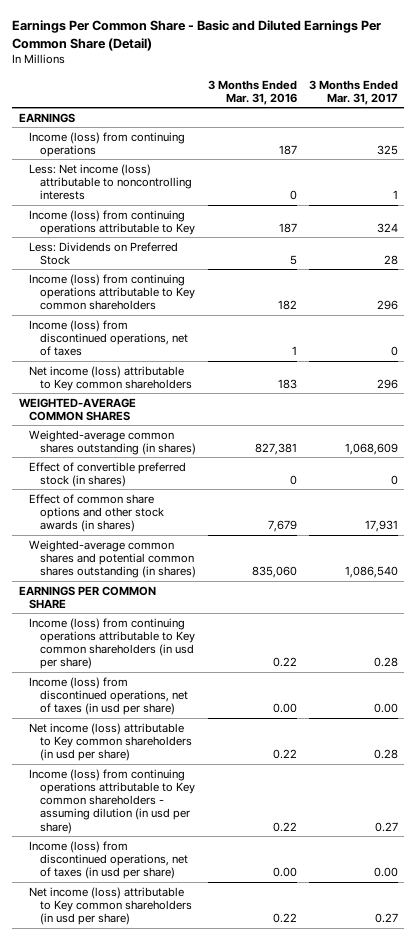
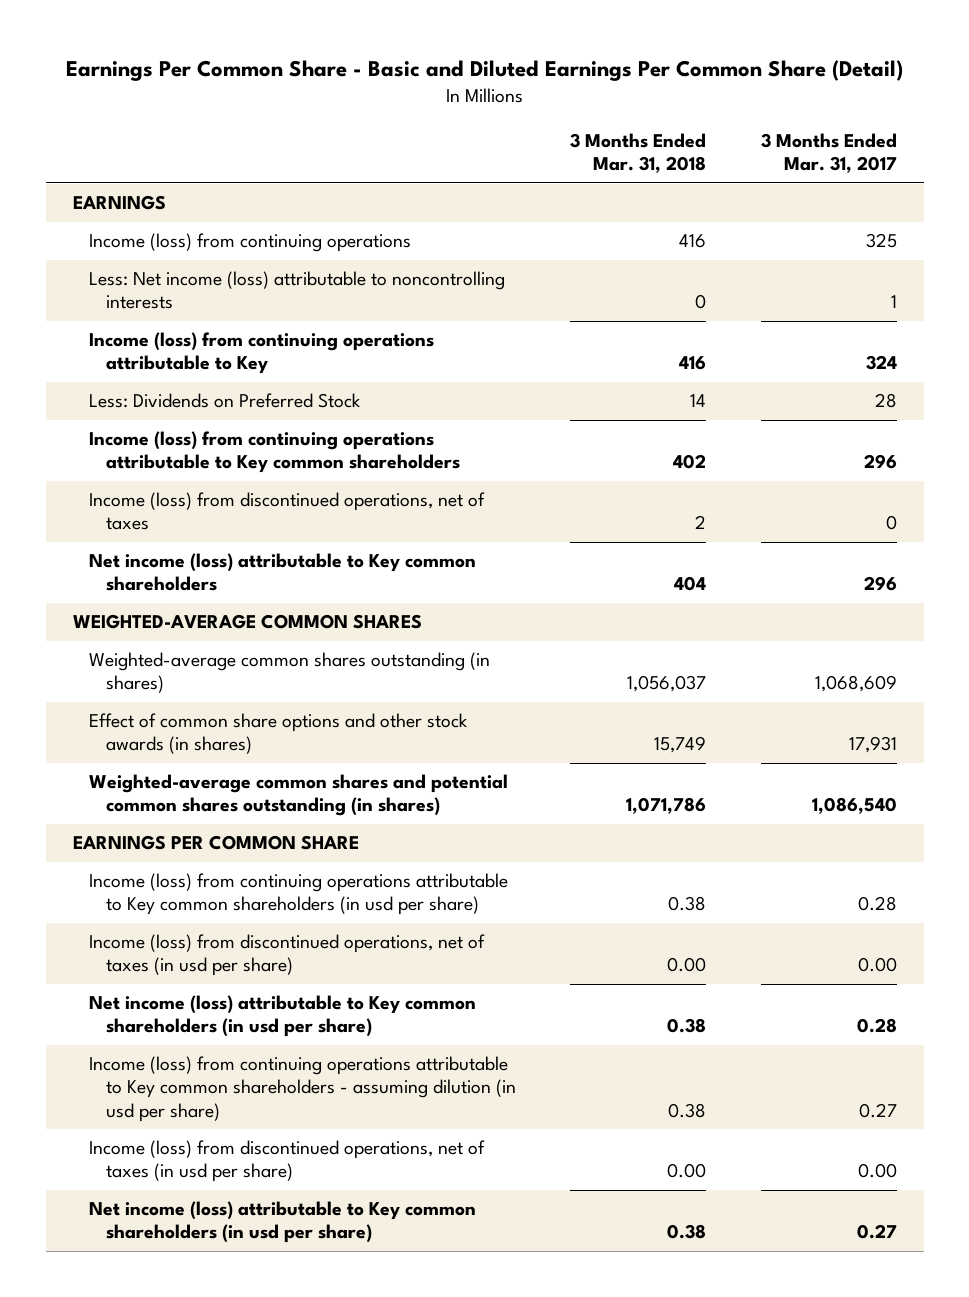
[208,79,298,105] 3 Months Ended Mar. 31, 2016 -> none
none -> [570,133,707,174] 3 Months Ended Mar. 31, 2018
[29,461,187,487] Effect of convertible preferred stock (in shares) -> none

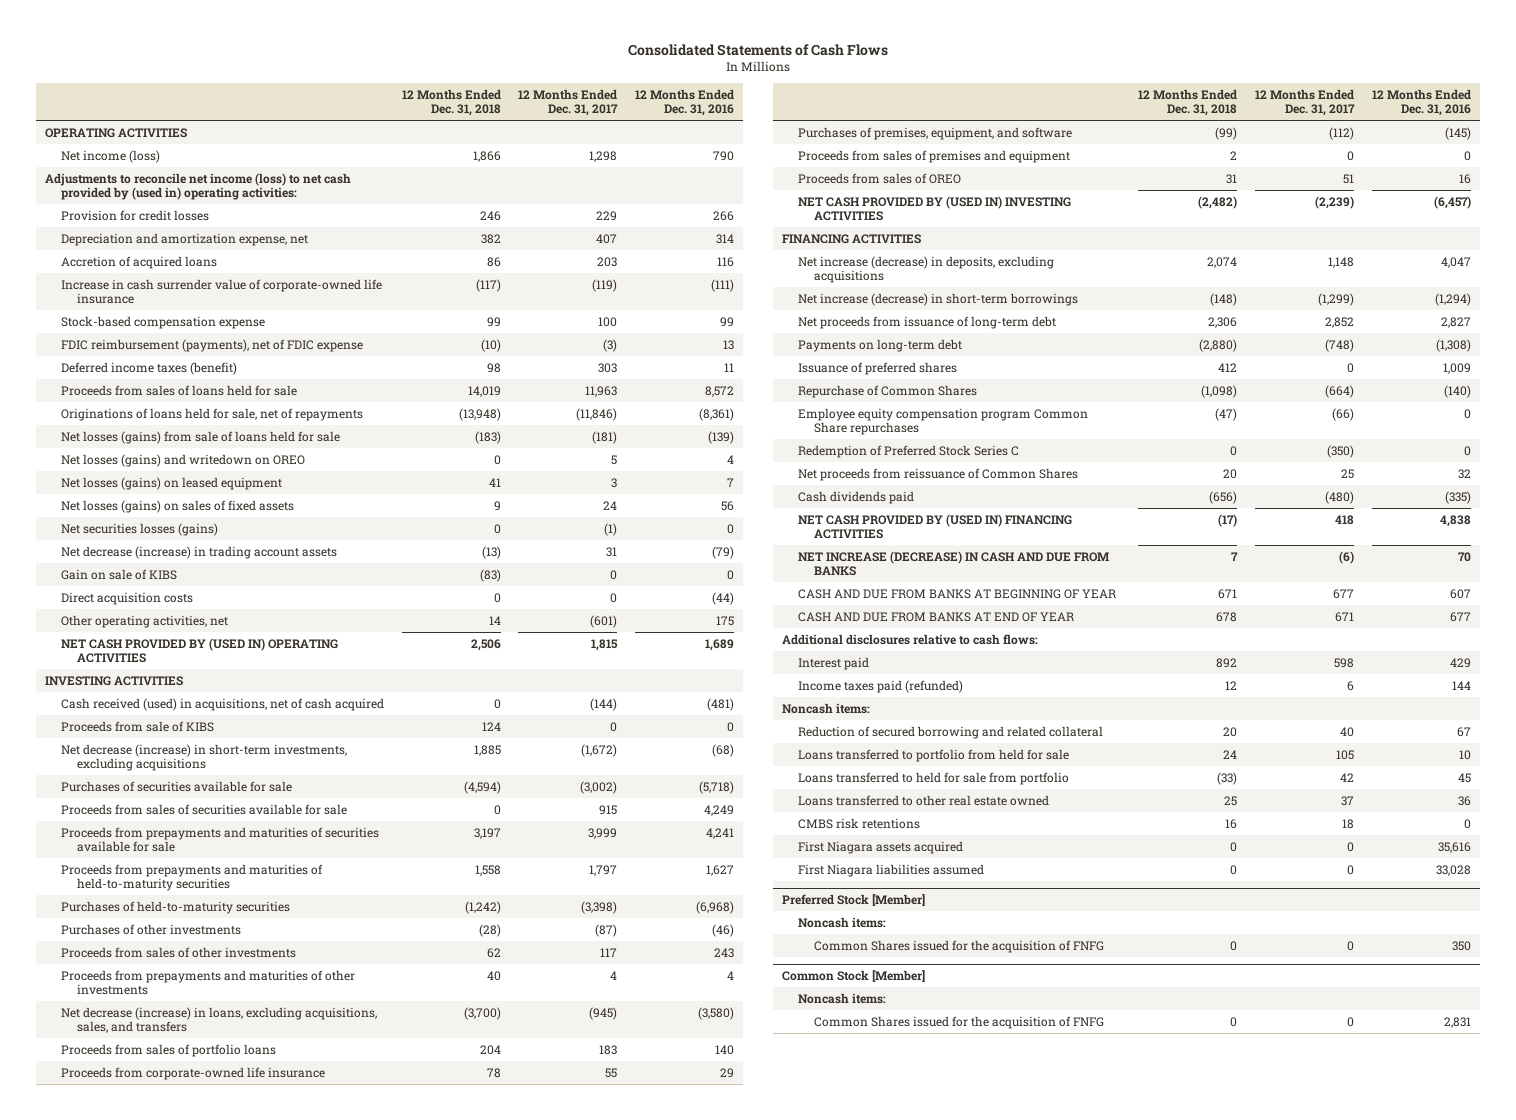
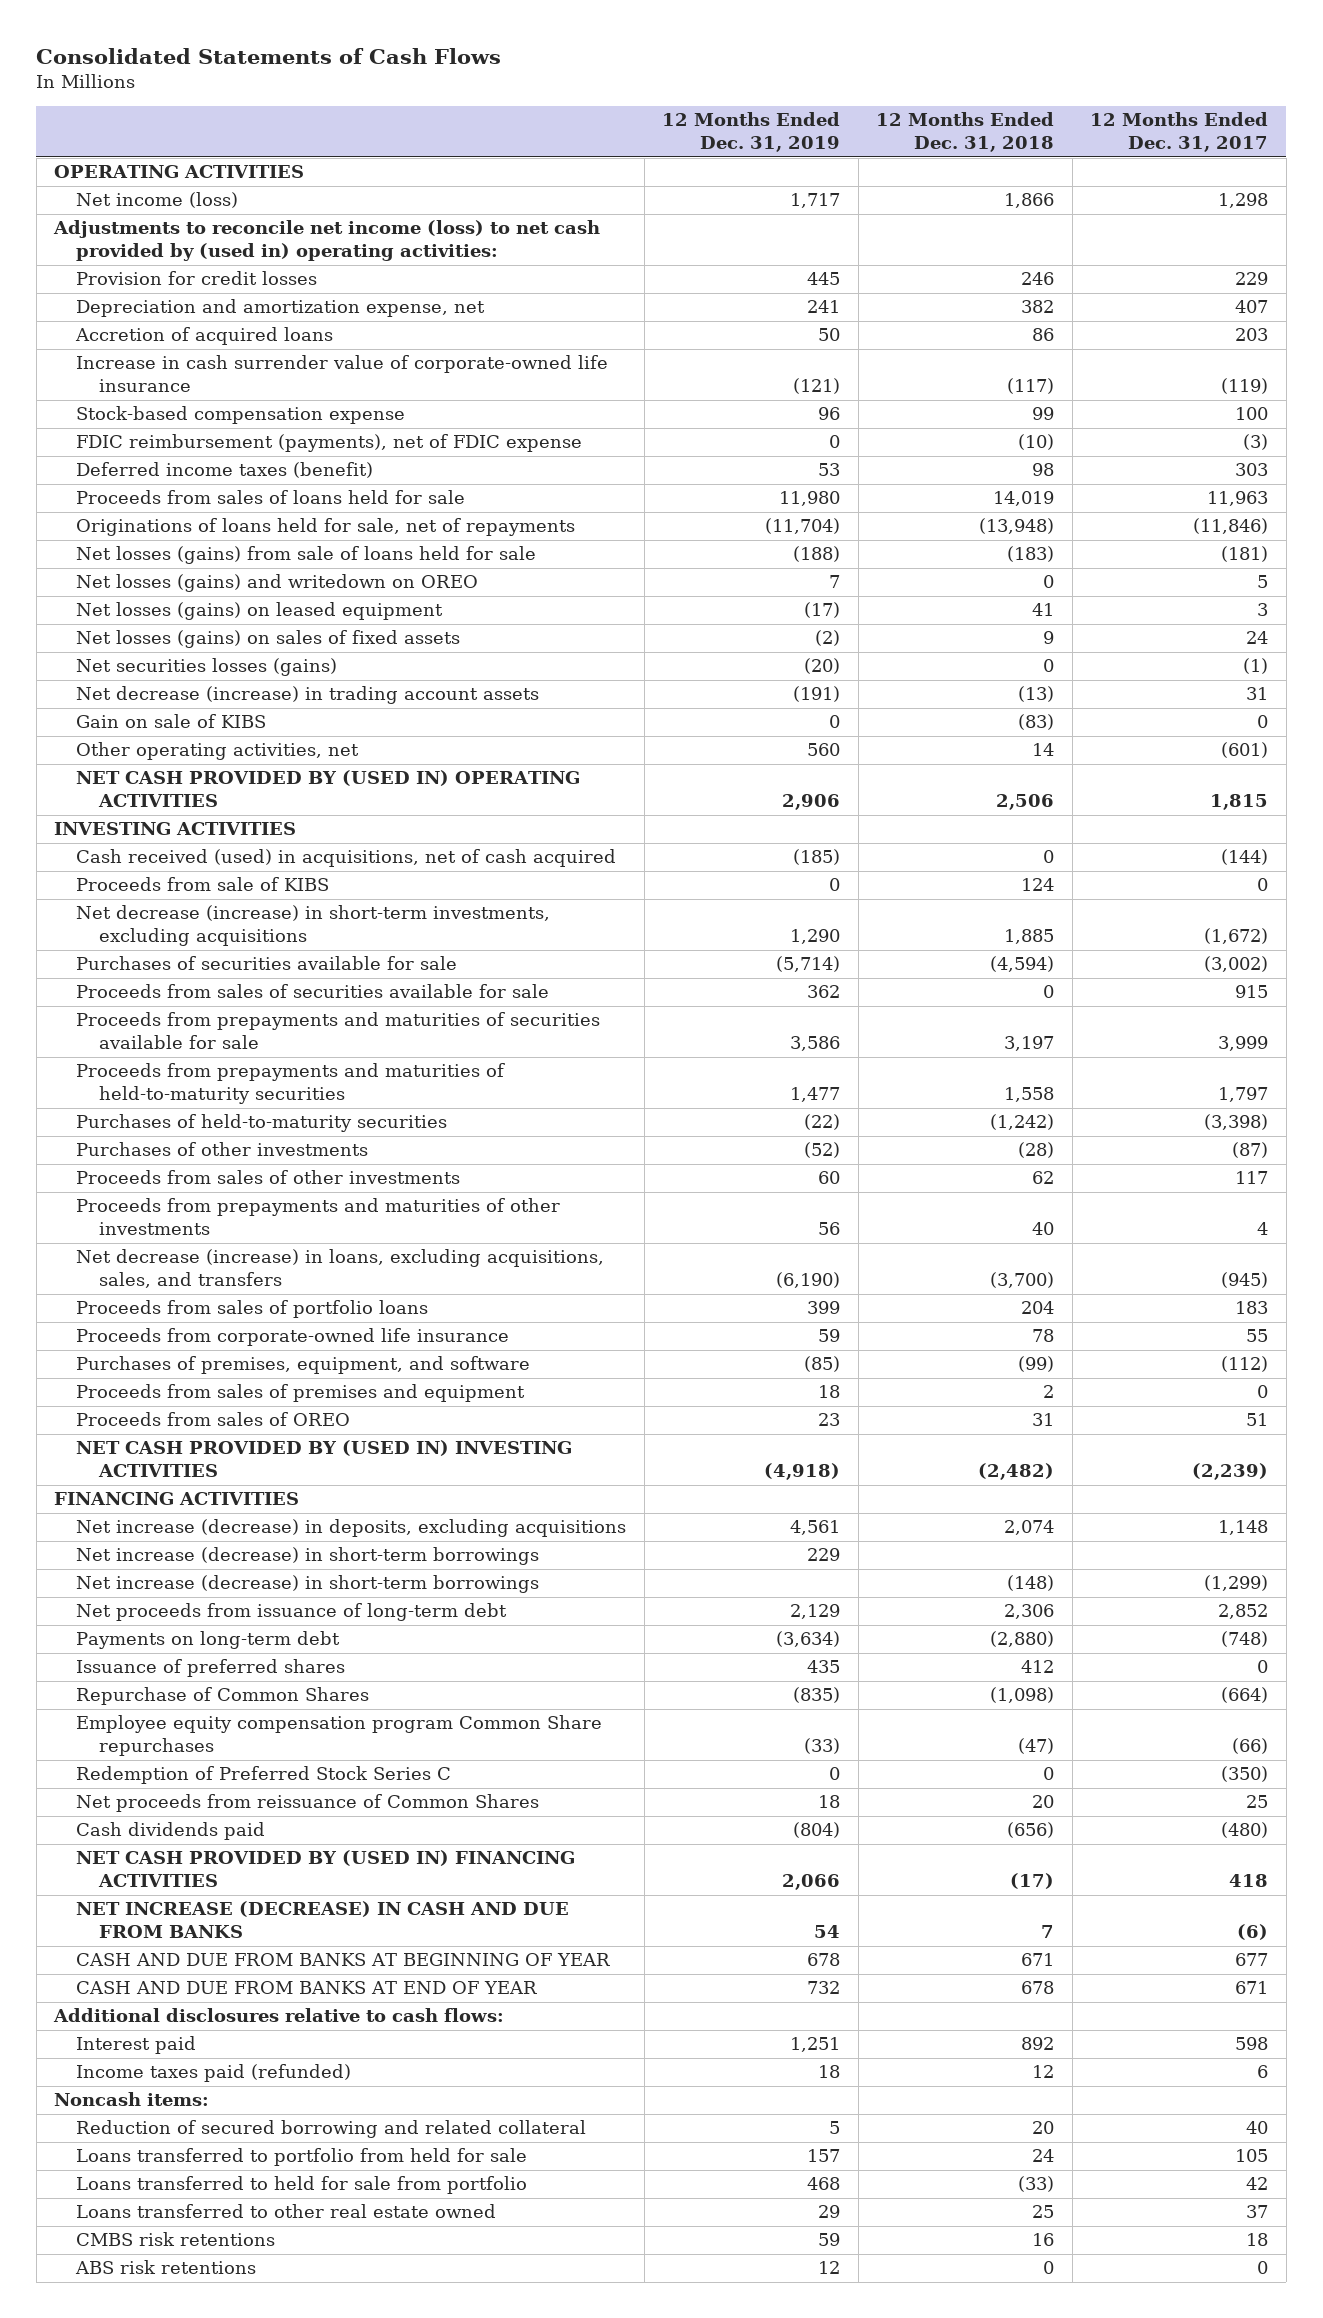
[634,89,734,117] 12 Months Ended Dec. 31, 2016 -> none
none -> [662,112,841,153] 12 Months Ended Dec. 31, 2019
[60,591,193,605] Direct acquisition costs -> none
none -> [76,1547,540,1566] Net increase (decrease) in short-term borrowings
[797,840,963,854] First Niagara assets acquired -> none
[797,863,984,877] First Niagara liabilities assumed -> none
[781,893,925,906] Preferred Stock [Member] -> none
[797,916,886,928] Noncash items: -> none
[813,939,1104,953] Common Shares issued for the acquisition of FNFG -> none
[781,969,925,982] Common Stock [Member] -> none
[797,992,886,1004] Noncash items: -> none
[813,1015,1104,1029] Common Shares issued for the acquisition of FNFG -> none
none -> [75,2260,257,2275] ABS risk retentions

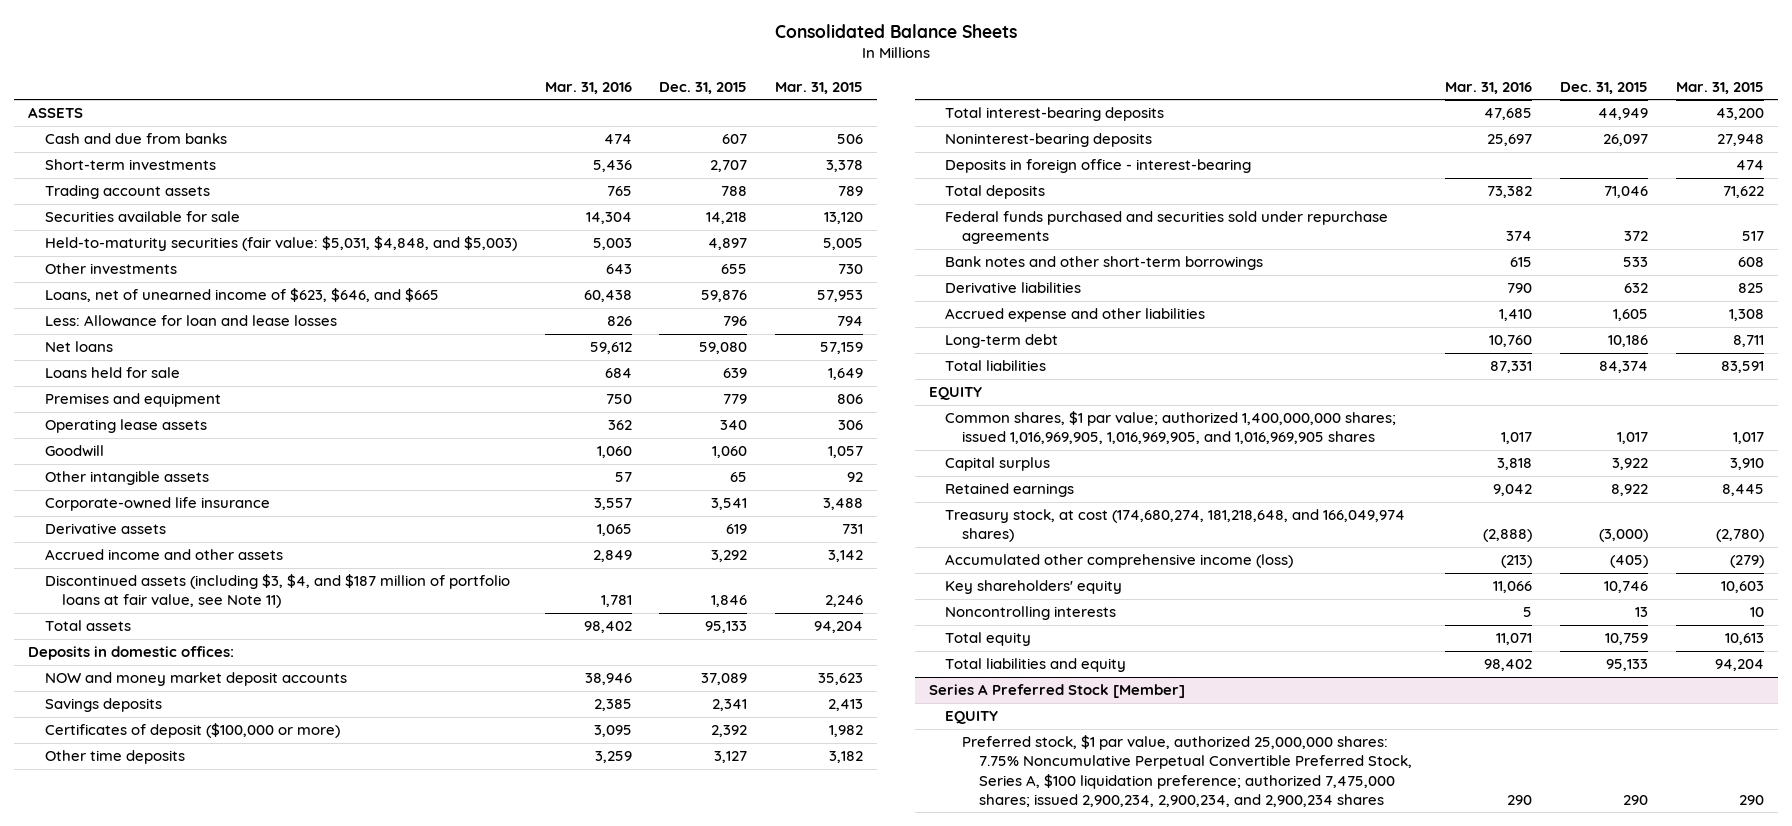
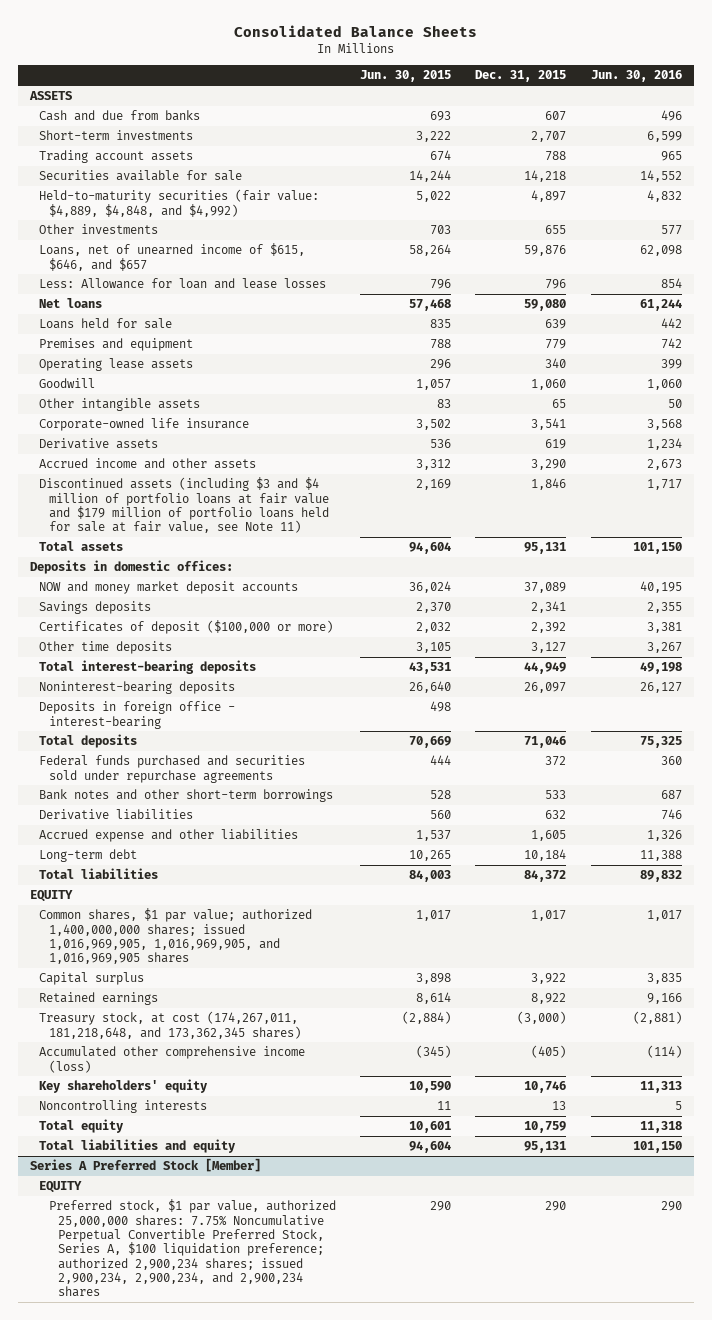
[544,81,632,94] Mar. 31, 2016 -> none
[775,81,864,94] Mar. 31, 2015 -> none
none -> [360,70,452,83] Jun. 30, 2015
none -> [590,70,682,83] Jun. 30, 2016
[44,236,517,252] Held-to-maturity securities (fair value: $5,031, $4,848, and $5,003) -> [39,189,320,217] Held-to-maturity securities (fair value: $4,889, $4,848, and $4,992)
[44,288,439,303] Loans, net of unearned income of $623, $646, and $665 -> [39,243,306,271] Loans, net of unearned income of $615, $646, and $657
[711,550,748,563] 3,292 -> [531,459,567,471] 3,290
[44,574,510,609] Discontinued assets (including $3, $4, and $187 million of portfolio loans at fair value, see Note 11) -> [39,477,329,534] Discontinued assets (including $3 and $4 million of portfolio loans at fair value and $179 million of portfolio loans held for sale at fair value, see Note 11)
[705,621,748,634] 95,133 -> [524,542,567,555] 95,131
[1607,335,1648,348] 10,186 -> [524,849,567,862] 10,184
[1598,361,1648,374] 84,374 -> [524,870,567,883] 84,372
[945,509,1406,543] Treasury stock, at cost (174,680,274, 181,218,648, and 166,049,974 shares) -> [39,1011,301,1039] Treasury stock, at cost (174,267,011, 181,218,648, and 173,362,345 shares)
[1605,659,1648,672] 95,133 -> [524,1141,567,1154] 95,131
[962,735,1413,807] Preferred stock, $1 par value, authorized 25,000,000 shares: 7.75% Noncumulative Perpetual Convertible Preferred Stock, Series A, $100 liquidation preference; authorized 7,475,000 shares; issued 2,900,234, 2,900,234, and 2,900,234 shares -> [48,1199,336,1298] Preferred stock, $1 par value, authorized 25,000,000 shares: 7.75% Noncumulative Perpetual Convertible Preferred Stock, Series A, $100 liquidation preference; authorized 2,900,234 shares; issued 2,900,234, 2,900,234, and 2,900,234 shares

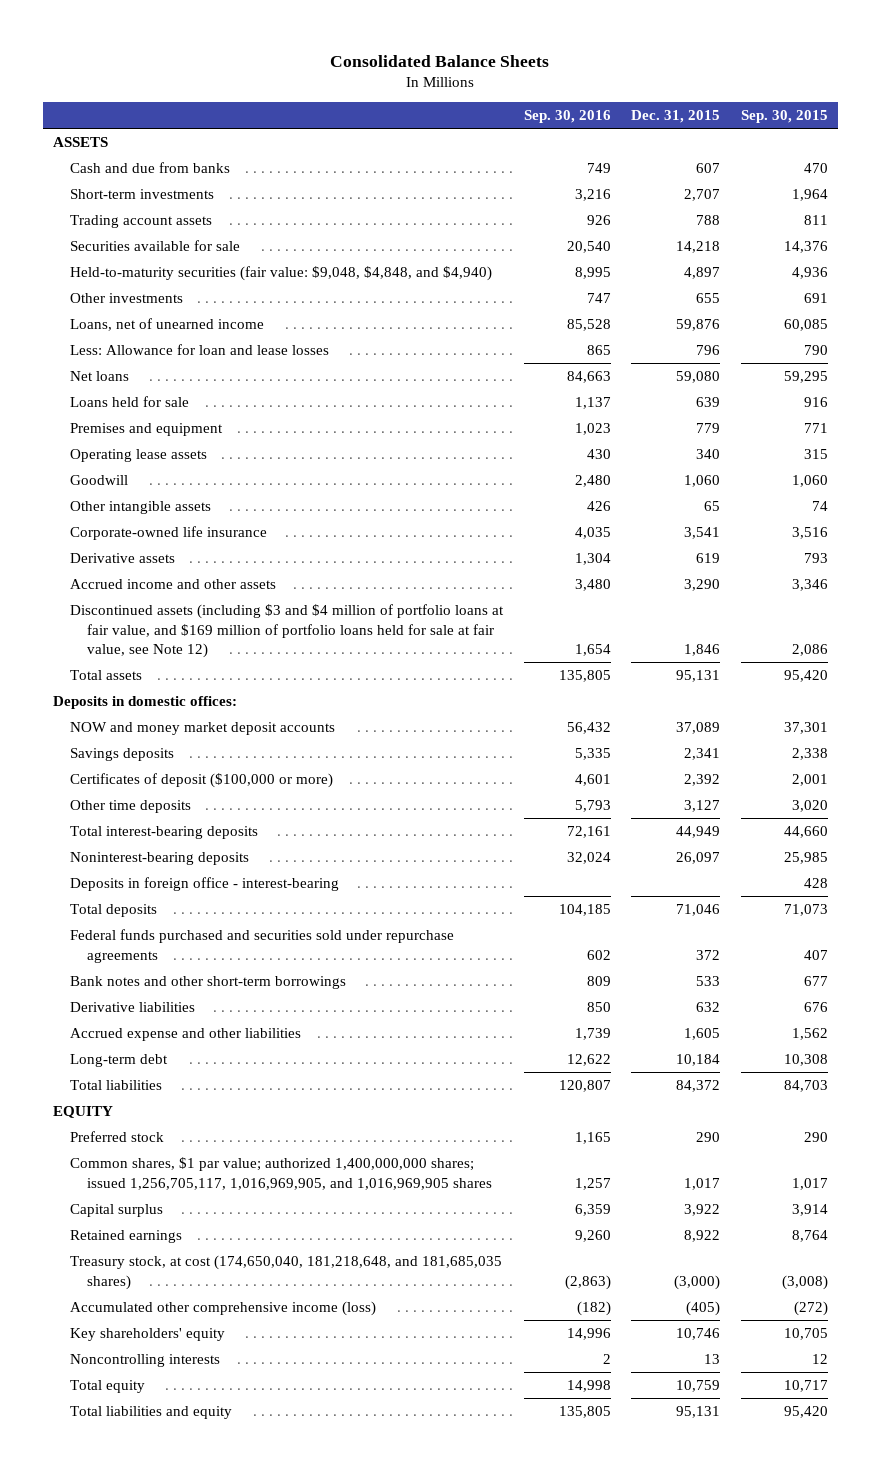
[360,70,452,83] Jun. 30, 2015 -> none
[590,70,682,83] Jun. 30, 2016 -> none
none -> [523,110,611,124] Sep. 30, 2016
none -> [740,110,828,124] Sep. 30, 2015
[39,189,320,217] Held-to-maturity securities (fair value: $4,889, $4,848, and $4,992) -> [70,265,493,281] Held-to-maturity securities (fair value: $9,048, $4,848, and $4,940)
[39,243,306,271] Loans, net of unearned income of $615, $646, and $657 -> [70,317,265,331] Loans, net of unearned income
[39,477,329,534] Discontinued assets (including $3 and $4 million of portfolio loans at fair value and $179 million of portfolio loans held for sale at fair value, see Note 11) -> [70,603,505,659] Discontinued assets (including $3 and $4 million of portfolio loans at fair value, and $169 million of portfolio loans held for sale at fair value, see Note 12)
none -> [70,1130,165,1142] Preferred stock
[39,908,313,965] Common shares, $1 par value; authorized 1,400,000,000 shares; issued 1,016,969,905, 1,016,969,905, and 1,016,969,905 shares -> [70,1156,493,1190] Common shares, $1 par value; authorized 1,400,000,000 shares; issued 1,256,705,117, 1,016,969,905, and 1,016,969,905 shares
[39,1011,301,1039] Treasury stock, at cost (174,267,011, 181,218,648, and 173,362,345 shares) -> [70,1254,503,1290] Treasury stock, at cost (174,650,040, 181,218,648, and 181,685,035 shares)
[29,1158,261,1173] Series A Preferred Stock [Member] -> none
[39,1181,83,1194] EQUITY -> none
[48,1199,336,1298] Preferred stock, $1 par value, authorized 25,000,000 shares: 7.75% Noncumulative Perpetual Convertible Preferred Stock, Series A, $100 liquidation preference; authorized 2,900,234 shares; issued 2,900,234, 2,900,234, and 2,900,234 shares -> none

